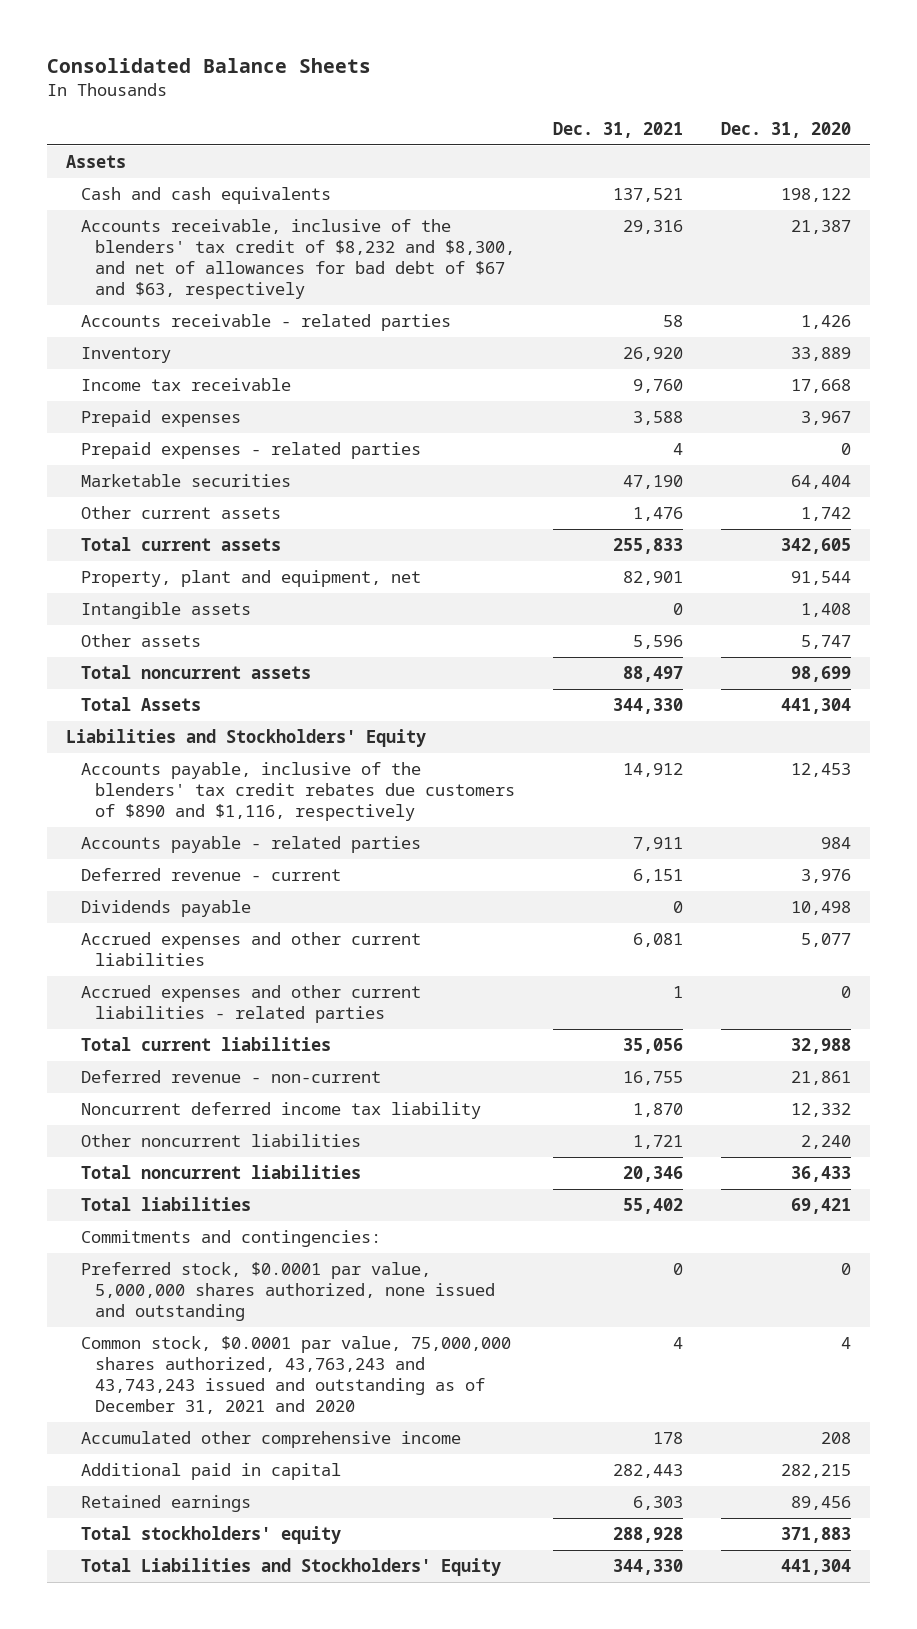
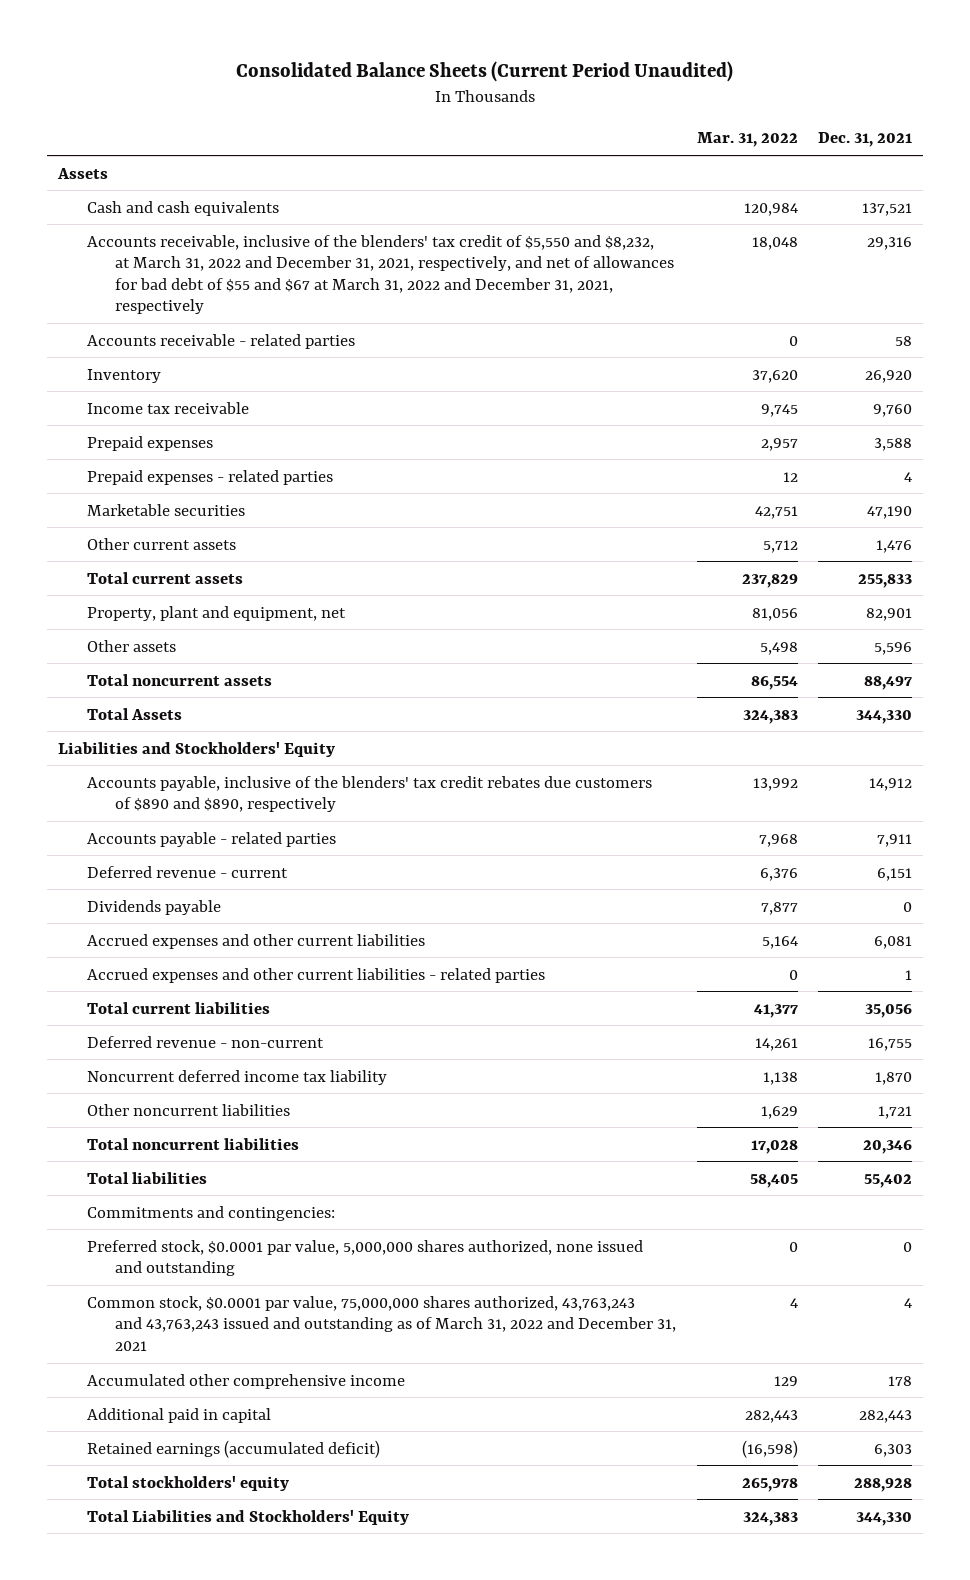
[46,57,371,73] Consolidated Balance Sheets -> [235,60,733,82] Consolidated Balance Sheets (Current Period Unaudited)
[721,121,852,138] Dec. 31, 2020 -> none
none -> [696,132,798,148] Mar. 31, 2022
[80,219,516,300] Accounts receivable, inclusive of the blenders' tax credit of $8,232 and $8,300, and net of allowances for bad debt of $67 and $63, respectively -> [86,234,675,315] Accounts receivable, inclusive of the blenders' tax credit of $5,550 and $8,232, at March 31, 2022 and December 31, 2021, respectively, and net of allowances for bad debt of $55 and $67 at March 31, 2022 and December 31, 2021, respectively
[80,602,251,620] Intangible assets -> none
[80,762,516,822] Accounts payable, inclusive of the blenders' tax credit rebates due customers of $890 and $1,116, respectively -> [86,775,652,813] Accounts payable, inclusive of the blenders' tax credit rebates due customers of $890 and $890, respectively
[80,1336,511,1415] Common stock, $0.0001 par value, 75,000,000 shares authorized, 43,763,243 and 43,743,243 issued and outstanding as of December 31, 2021 and 2020 -> [86,1295,677,1351] Common stock, $0.0001 par value, 75,000,000 shares authorized, 43,763,243 and 43,763,243 issued and outstanding as of March 31, 2022 and December 31, 2021
[80,1495,251,1513] Retained earnings -> [86,1439,380,1458] Retained earnings (accumulated deficit)

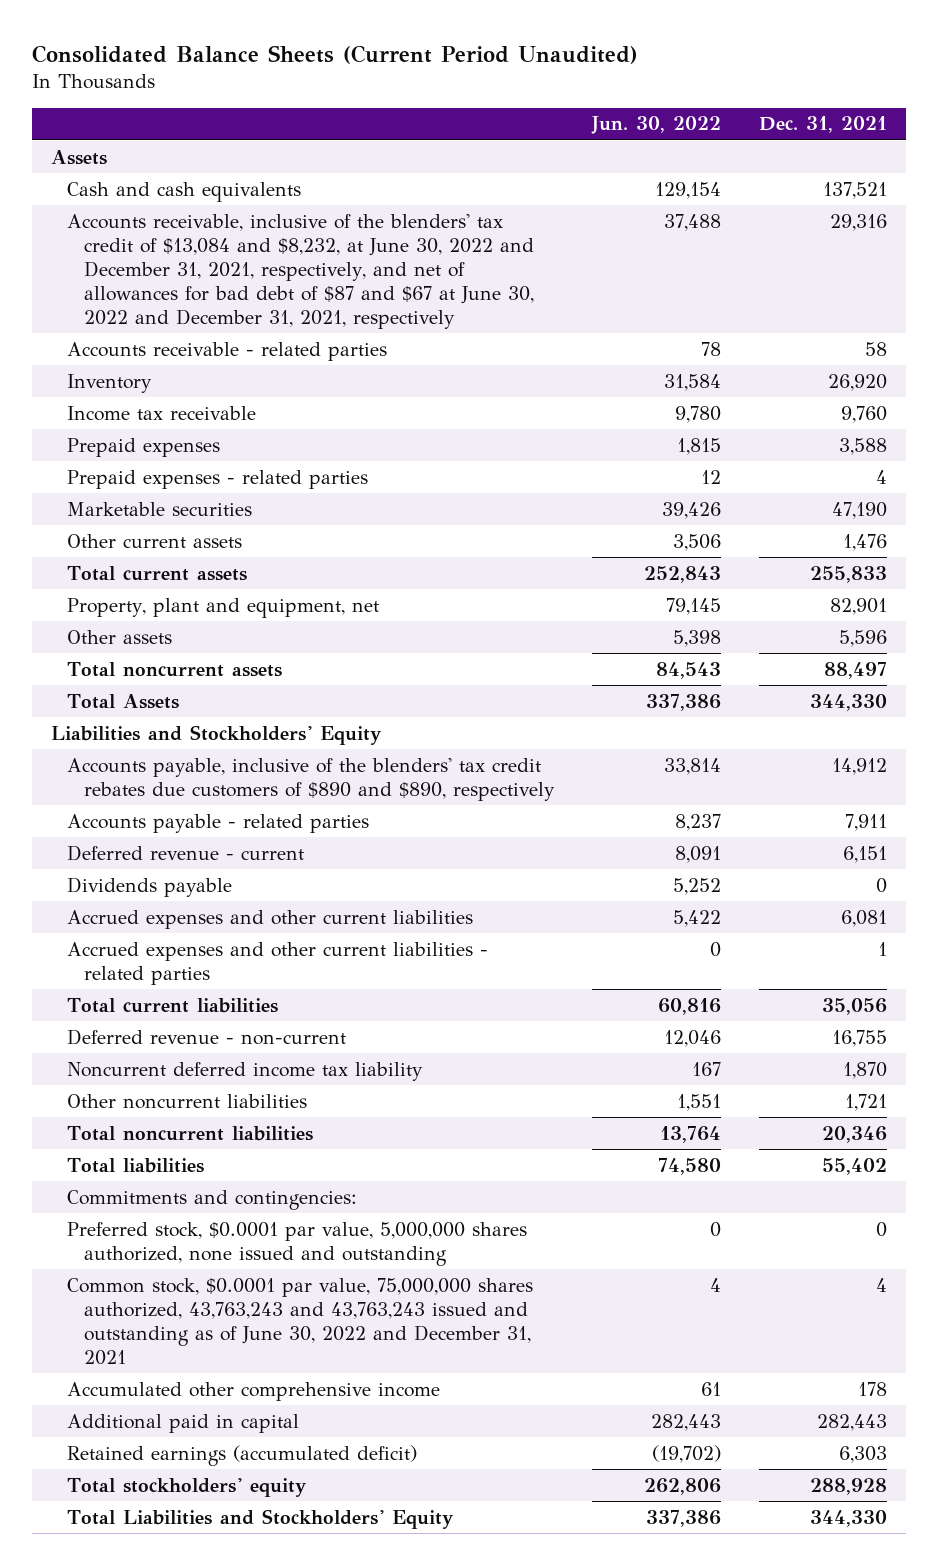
[696,132,798,148] Mar. 31, 2022 -> none
none -> [590,116,721,135] Jun. 30, 2022
[86,234,675,315] Accounts receivable, inclusive of the blenders' tax credit of $5,550 and $8,232, at March 31, 2022 and December 31, 2021, respectively, and net of allowances for bad debt of $55 and $67 at March 31, 2022 and December 31, 2021, respectively -> [67,213,534,329] Accounts receivable, inclusive of the blenders' tax credit of $13,084 and $8,232, at June 30, 2022 and December 31, 2021, respectively, and net of allowances for bad debt of $87 and $67 at June 30, 2022 and December 31, 2021, respectively
[86,1295,677,1351] Common stock, $0.0001 par value, 75,000,000 shares authorized, 43,763,243 and 43,763,243 issued and outstanding as of March 31, 2022 and December 31, 2021 -> [67,1277,534,1365] Common stock, $0.0001 par value, 75,000,000 shares authorized, 43,763,243 and 43,763,243 issued and outstanding as of June 30, 2022 and December 31, 2021

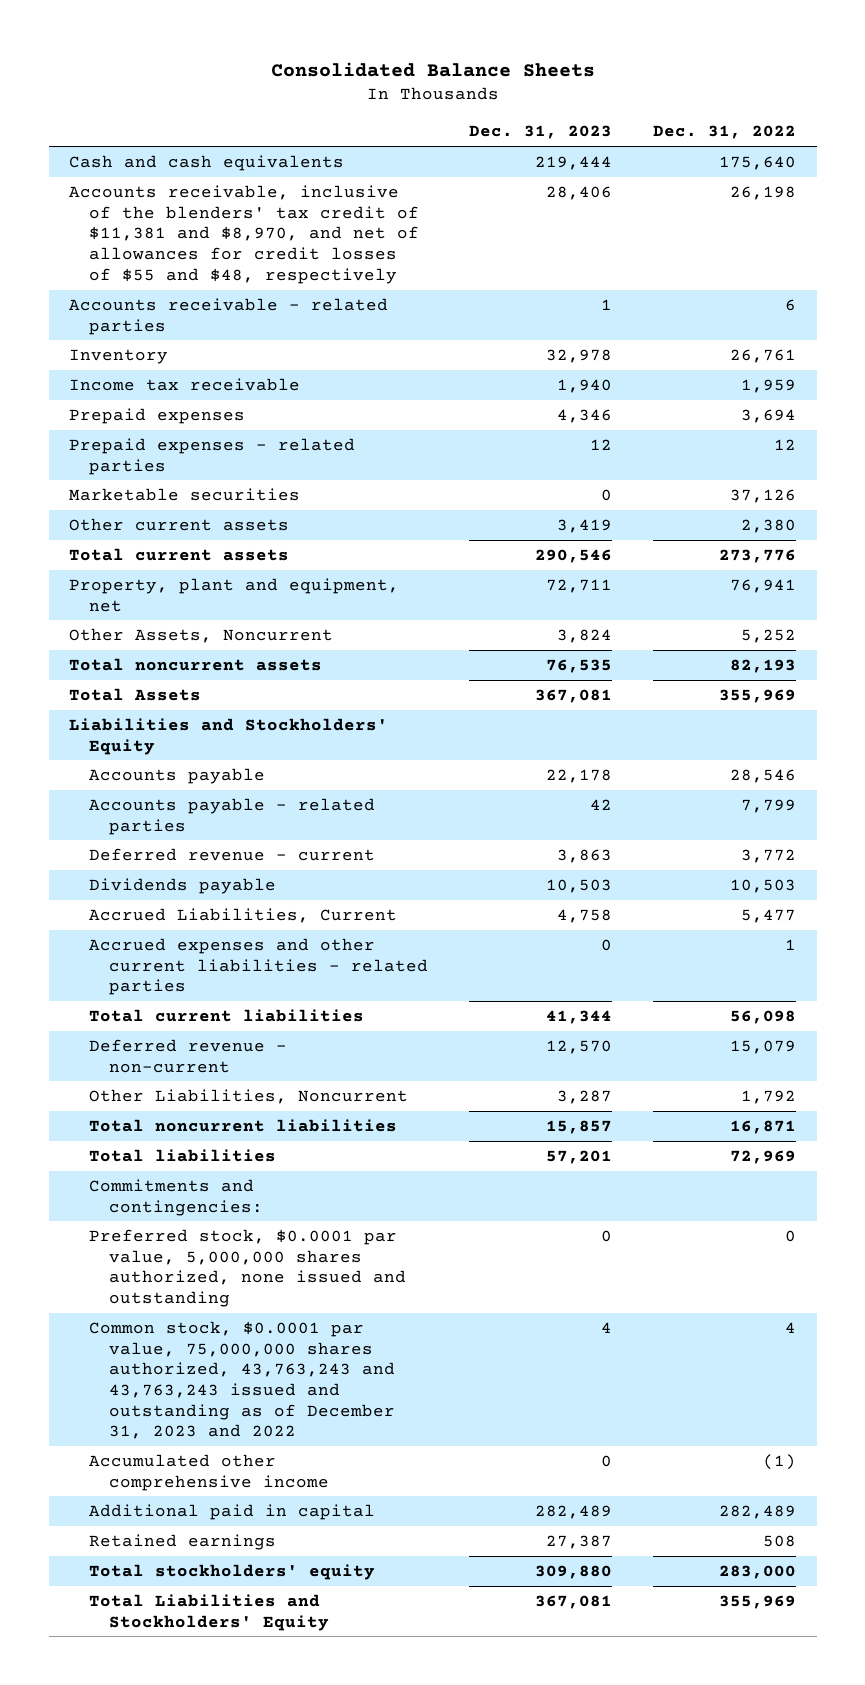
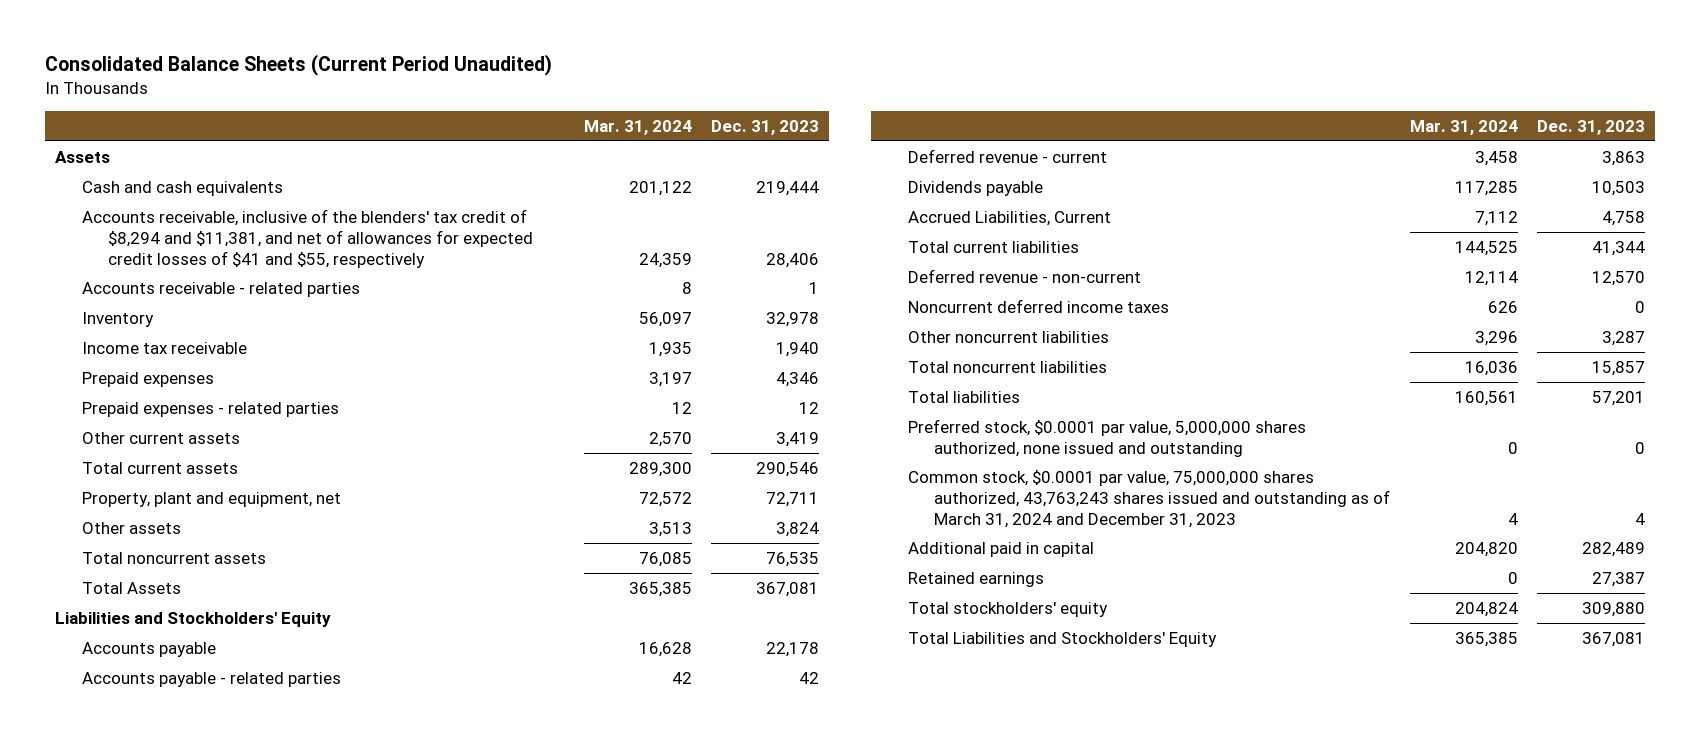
[270,61,595,77] Consolidated Balance Sheets -> [45,54,553,77] Consolidated Balance Sheets (Current Period Unaudited)
[653,125,797,140] Dec. 31, 2022 -> none
none -> [583,119,692,135] Mar. 31, 2024
none -> [54,150,110,163] Assets
[69,184,419,284] Accounts receivable, inclusive of the blenders' tax credit of $11,381 and $8,970, and net of allowances for credit losses of $55 and $48, respectively -> [81,208,534,268] Accounts receivable, inclusive of the blenders' tax credit of $8,294 and $11,381, and net of allowances for expected credit losses of $41 and $55, respectively
[69,487,301,501] Marketable securities -> none
[69,627,334,643] Other Assets, Noncurrent -> [81,521,181,534] Other assets
[88,937,428,996] Accrued expenses and other current liabilities - related parties -> none
none -> [907,298,1169,313] Noncurrent deferred income taxes
[88,1088,408,1104] Other Liabilities, Noncurrent -> [907,330,1109,343] Other noncurrent liabilities
[88,1178,263,1216] Commitments and contingencies: -> none
[88,1453,329,1491] Accumulated other comprehensive income -> none
[88,1320,395,1440] Common stock, $0.0001 par value, 75,000,000 shares authorized, 43,763,243 and 43,763,243 issued and outstanding as of December 31, 2023 and 2022 -> [907,469,1391,528] Common stock, $0.0001 par value, 75,000,000 shares authorized, 43,763,243 shares issued and outstanding as of March 31, 2024 and December 31, 2023

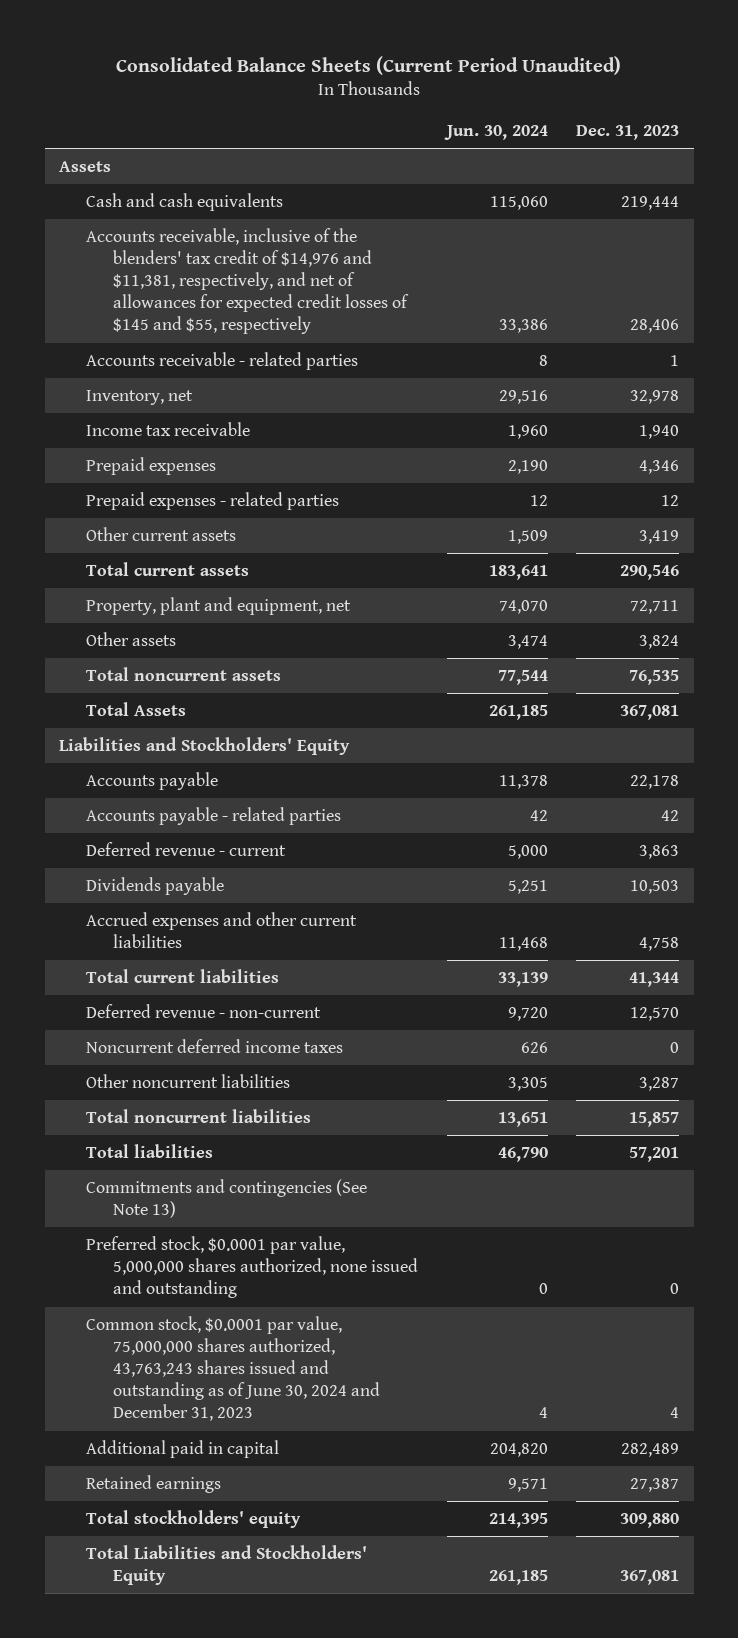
[583,119,692,135] Mar. 31, 2024 -> none
none -> [443,124,548,140] Jun. 30, 2024
[81,208,534,268] Accounts receivable, inclusive of the blenders' tax credit of $8,294 and $11,381, and net of allowances for expected credit losses of $41 and $55, respectively -> [86,228,410,335] Accounts receivable, inclusive of the blenders' tax credit of $14,976 and $11,381, respectively, and net of allowances for expected credit losses of $145 and $55, respectively
[81,311,154,327] Inventory -> [86,390,194,406] Inventory, net
[907,210,1111,226] Accrued Liabilities, Current -> [86,912,358,949] Accrued expenses and other current liabilities
none -> [86,1179,368,1219] Commitments and contingencies (See Note 13)
[907,469,1391,528] Common stock, $0.0001 par value, 75,000,000 shares authorized, 43,763,243 shares issued and outstanding as of March 31, 2024 and December 31, 2023 -> [86,1316,381,1422] Common stock, $0.0001 par value, 75,000,000 shares authorized, 43,763,243 shares issued and outstanding as of June 30, 2024 and December 31, 2023

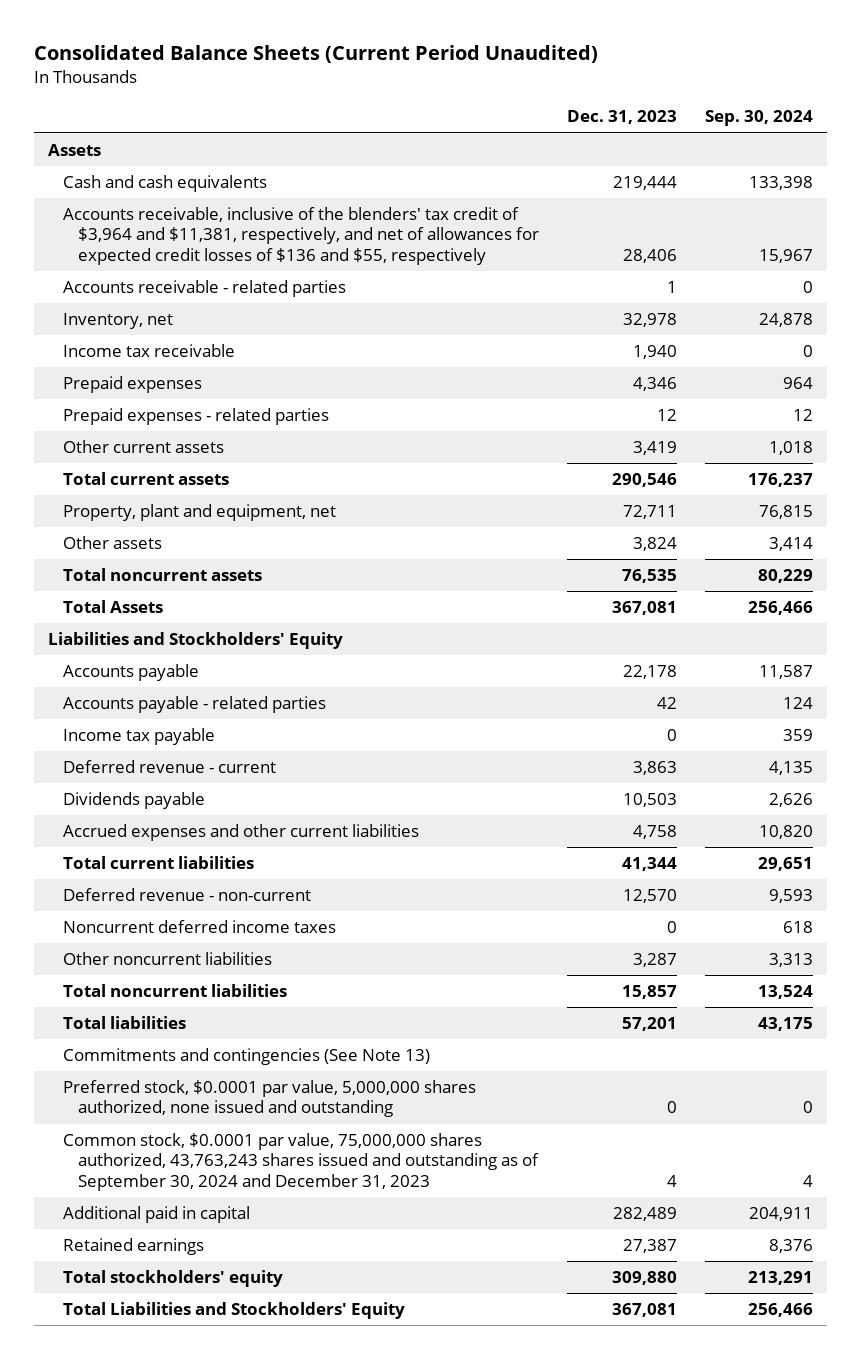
[443,124,548,140] Jun. 30, 2024 -> none
none -> [705,110,814,127] Sep. 30, 2024
[86,228,410,335] Accounts receivable, inclusive of the blenders' tax credit of $14,976 and $11,381, respectively, and net of allowances for expected credit losses of $145 and $55, respectively -> [62,207,540,265] Accounts receivable, inclusive of the blenders' tax credit of $3,964 and $11,381, respectively, and net of allowances for expected credit losses of $136 and $55, respectively
none -> [62,728,215,746] Income tax payable
[86,1316,381,1422] Common stock, $0.0001 par value, 75,000,000 shares authorized, 43,763,243 shares issued and outstanding as of June 30, 2024 and December 31, 2023 -> [62,1133,540,1191] Common stock, $0.0001 par value, 75,000,000 shares authorized, 43,763,243 shares issued and outstanding as of September 30, 2024 and December 31, 2023

